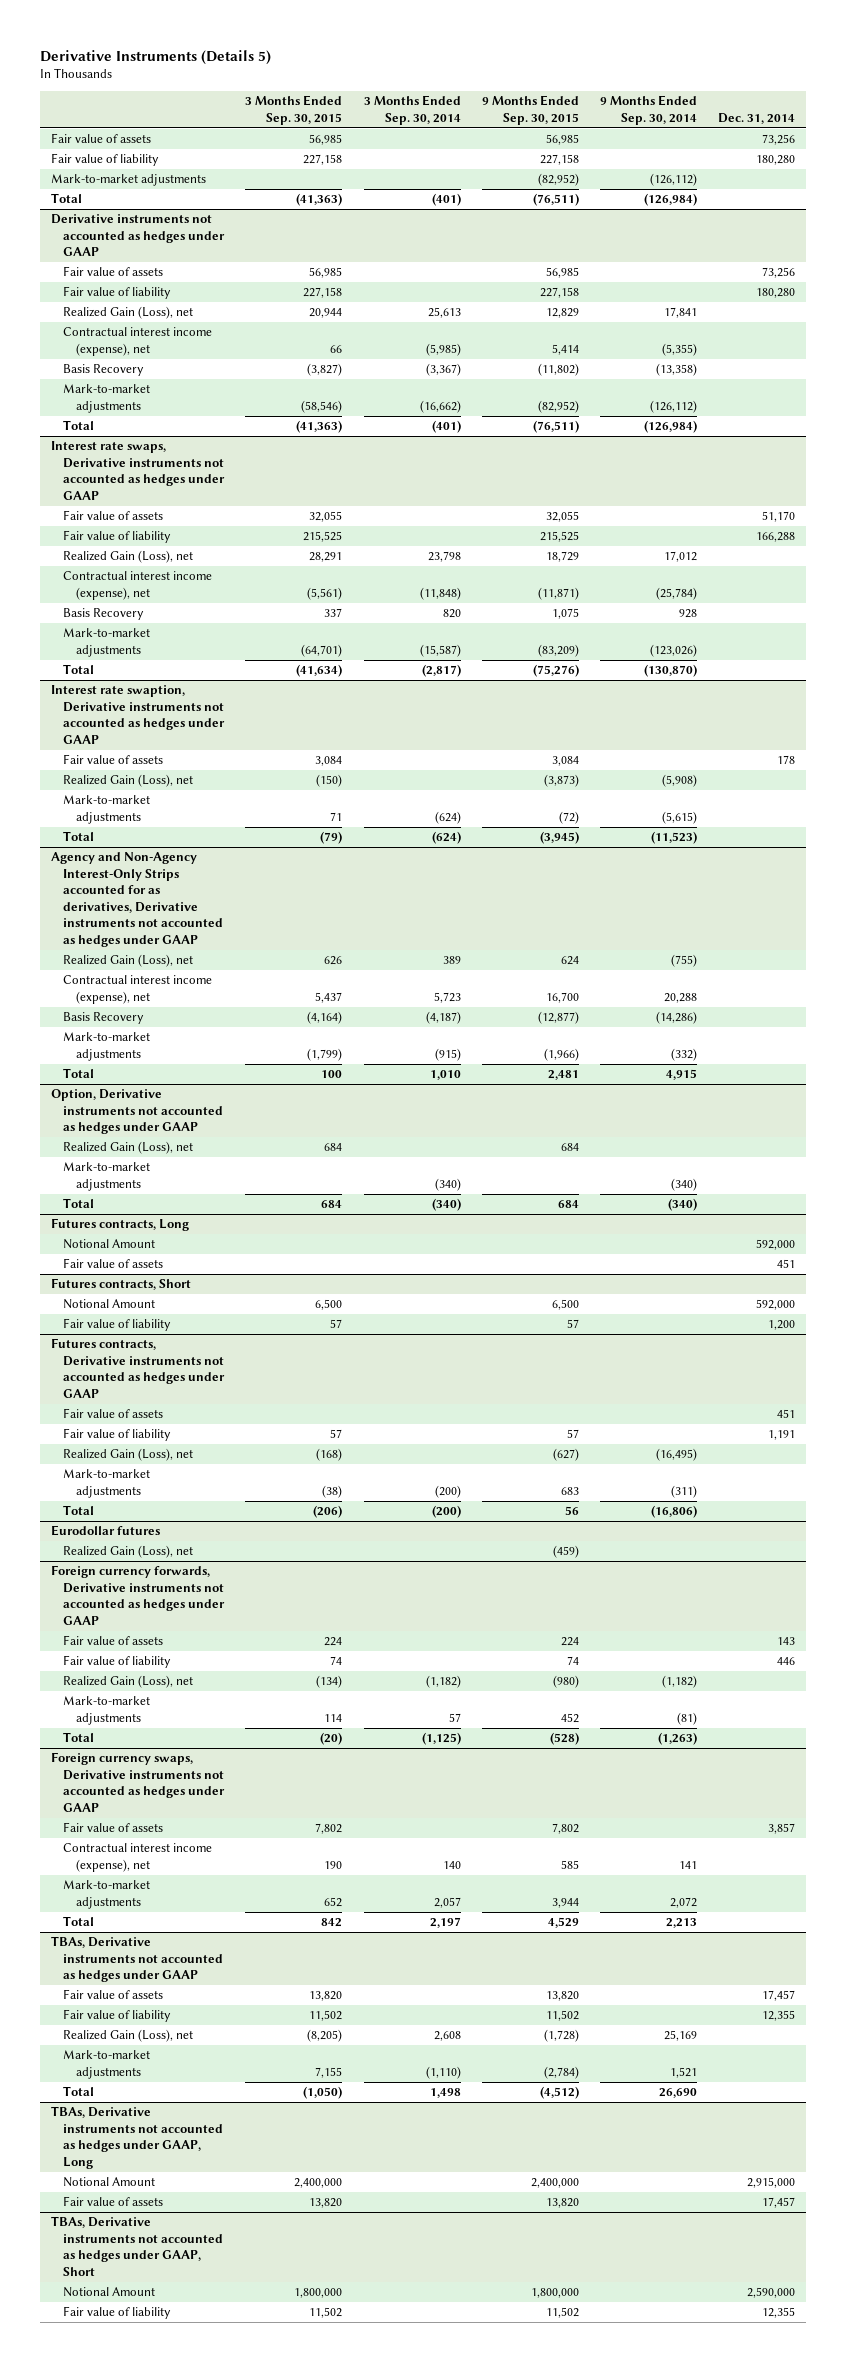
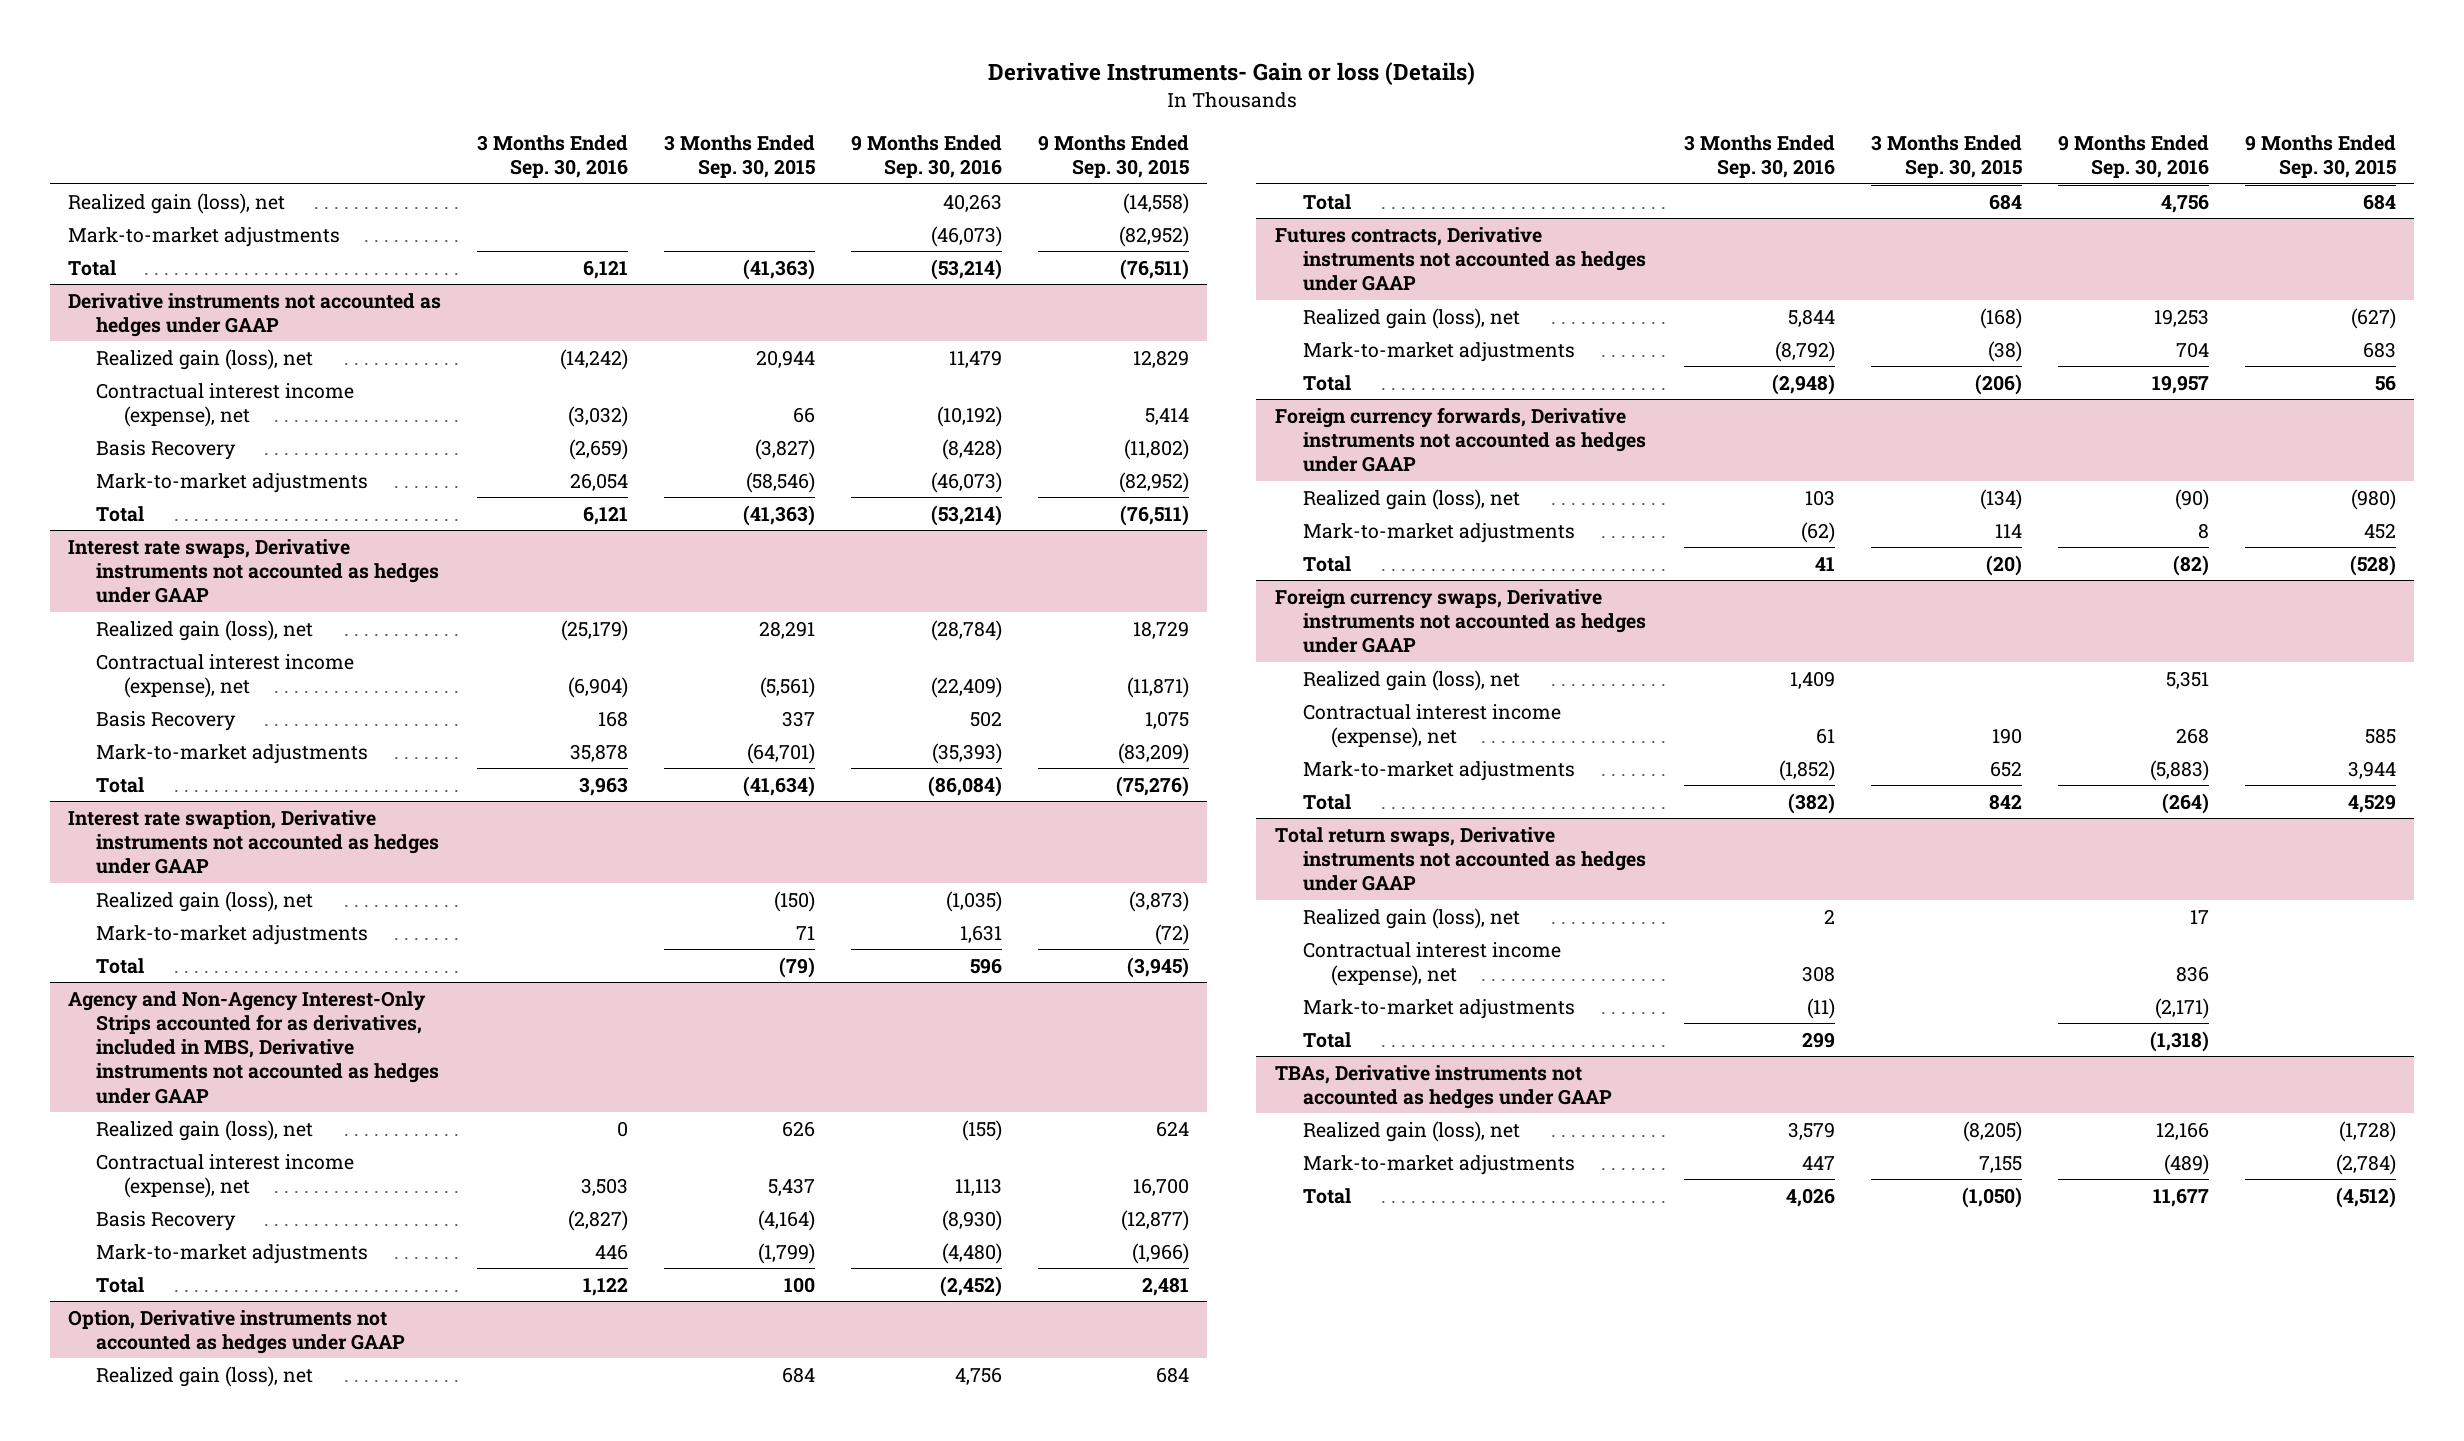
[40,49,272,65] Derivative Instruments (Details 5) -> [987,62,1475,86] Derivative Instruments- Gain or loss (Details)
[363,95,461,126] 3 Months Ended Sep. 30, 2014 -> none
[599,95,697,126] 9 Months Ended Sep. 30, 2014 -> none
[718,113,796,125] Dec. 31, 2014 -> none
none -> [476,135,628,179] 3 Months Ended Sep. 30, 2016
none -> [851,135,1003,179] 9 Months Ended Sep. 30, 2016
[50,133,151,144] Fair value of assets -> none
[50,153,159,167] Fair value of liability -> none
none -> [67,192,285,214] Realized gain (loss), net
[63,266,164,277] Fair value of assets -> none
[63,286,172,300] Fair value of liability -> none
[63,306,194,320] Realized Gain (Loss), net -> [95,348,313,370] Realized gain (loss), net
[63,510,164,521] Fair value of assets -> none
[63,530,172,544] Fair value of liability -> none
[63,550,194,564] Realized Gain (Loss), net -> [95,619,313,641] Realized gain (loss), net
[63,754,164,765] Fair value of assets -> none
[63,774,194,788] Realized Gain (Loss), net -> [95,890,313,912] Realized gain (loss), net
[50,852,224,947] Agency and Non-Agency Interest-Only Strips accounted for as derivatives, Derivative instruments not accounted as hedges under GAAP -> [67,990,439,1104] Agency and Non-Agency Interest-Only Strips accounted for as derivatives, included in MBS, Derivative instruments not accounted as hedges under GAAP
[63,954,194,968] Realized Gain (Loss), net -> [95,1119,313,1141] Realized gain (loss), net
[63,1162,151,1191] Mark-to-market adjustments -> none
[63,1141,194,1155] Realized Gain (Loss), net -> [95,1365,313,1387] Realized gain (loss), net
[50,1218,189,1232] Futures contracts, Long -> none
[63,1239,156,1250] Notional Amount -> none
[63,1258,164,1269] Fair value of assets -> none
[50,1278,191,1291] Futures contracts, Short -> none
[63,1299,156,1310] Notional Amount -> none
[63,1318,172,1332] Fair value of liability -> none
[63,1408,164,1419] Fair value of assets -> none
[63,1428,172,1442] Fair value of liability -> none
[63,1448,194,1462] Realized Gain (Loss), net -> [1302,307,1520,329] Realized gain (loss), net
[50,1525,160,1537] Eurodollar futures -> none
[63,1545,194,1559] Realized Gain (Loss), net -> none
[63,1635,164,1646] Fair value of assets -> none
[63,1655,172,1669] Fair value of liability -> none
[63,1675,194,1689] Realized Gain (Loss), net -> [1302,488,1520,510] Realized gain (loss), net
[63,1822,164,1833] Fair value of assets -> none
none -> [1302,669,1520,691] Realized gain (loss), net
none -> [1274,826,1646,892] Total return swaps, Derivative instruments not accounted as hedges under GAAP
none -> [1302,907,1520,929] Realized gain (loss), net
none -> [1302,941,1561,986] Contractual interest income (expense), net
none -> [1302,998,1575,1019] Mark-to-market adjustments
none -> [1302,1031,1351,1048] Total
[63,1989,164,2000] Fair value of assets -> none
[63,2009,172,2023] Fair value of liability -> none
[63,2029,194,2043] Realized Gain (Loss), net -> [1302,1120,1520,1142] Realized gain (loss), net
[50,2106,224,2169] TBAs, Derivative instruments not accounted as hedges under GAAP, Long -> none
[63,2177,156,2188] Notional Amount -> none
[63,2196,164,2207] Fair value of assets -> none
[50,2216,224,2276] TBAs, Derivative instruments not accounted as hedges under GAAP, Short -> none
[63,2287,156,2298] Notional Amount -> none
[63,2306,172,2320] Fair value of liability -> none

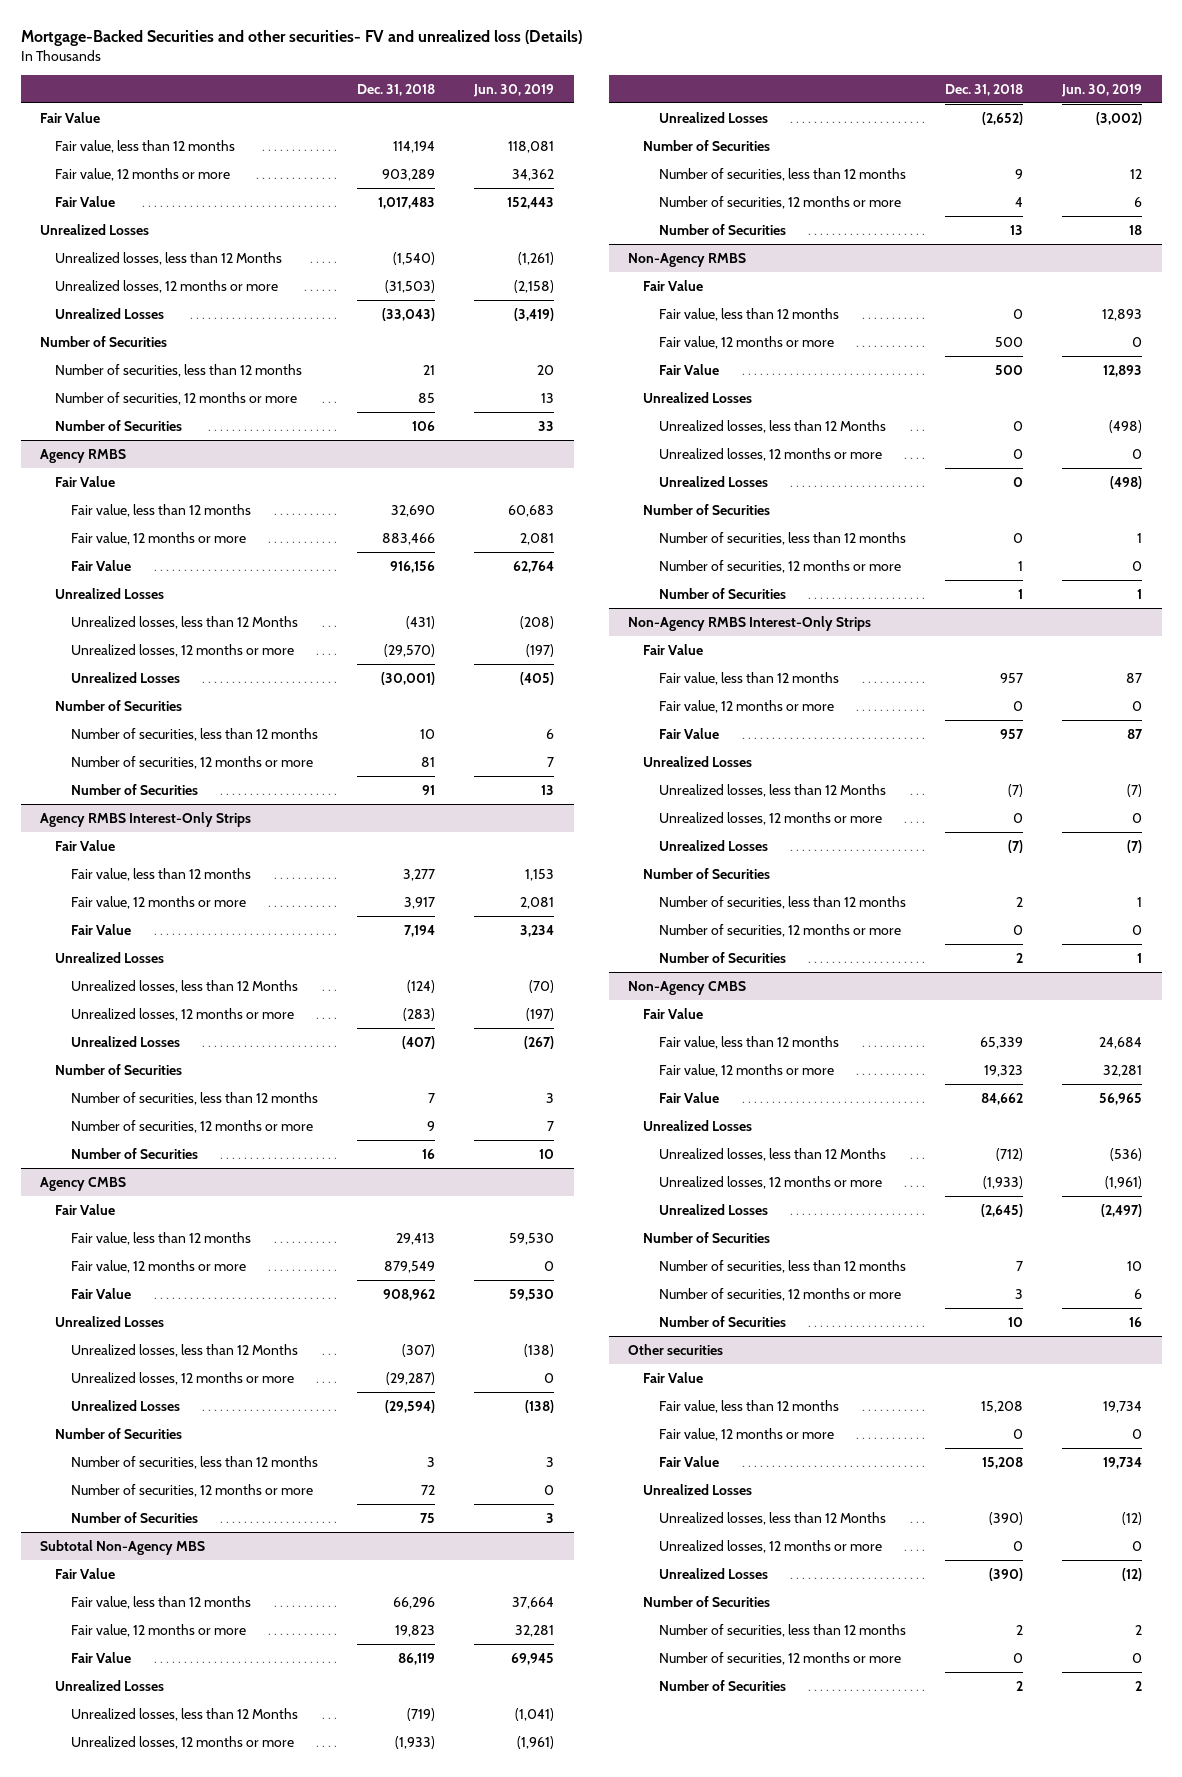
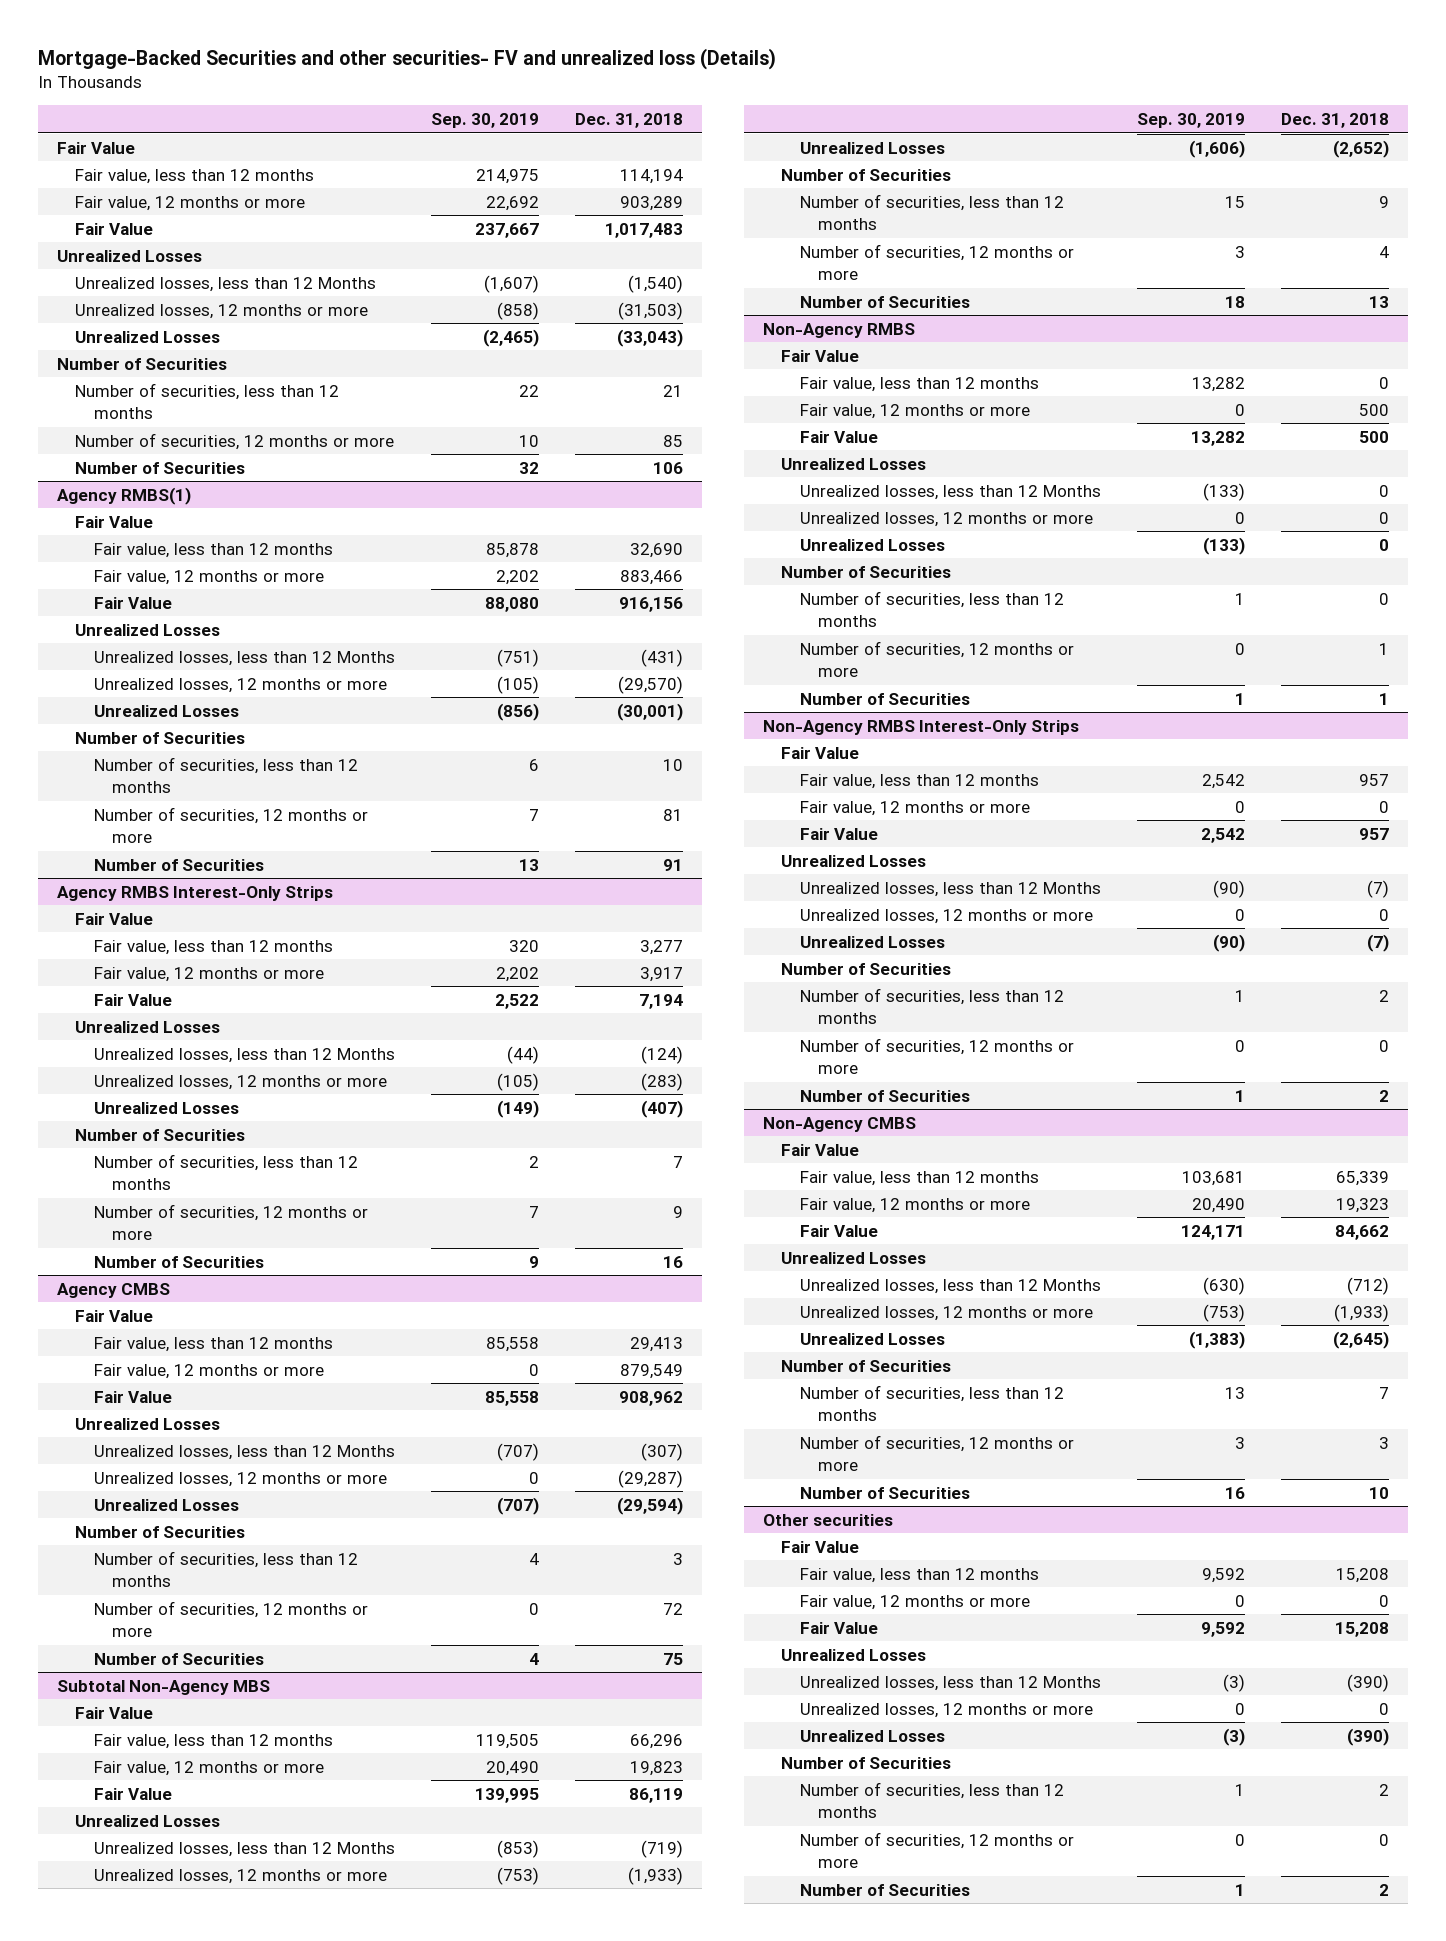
[473,83,555,97] Jun. 30, 2019 -> none
none -> [430,113,539,129] Sep. 30, 2019
[40,448,127,463] Agency RMBS -> [56,486,191,505] Agency RMBS(1)

